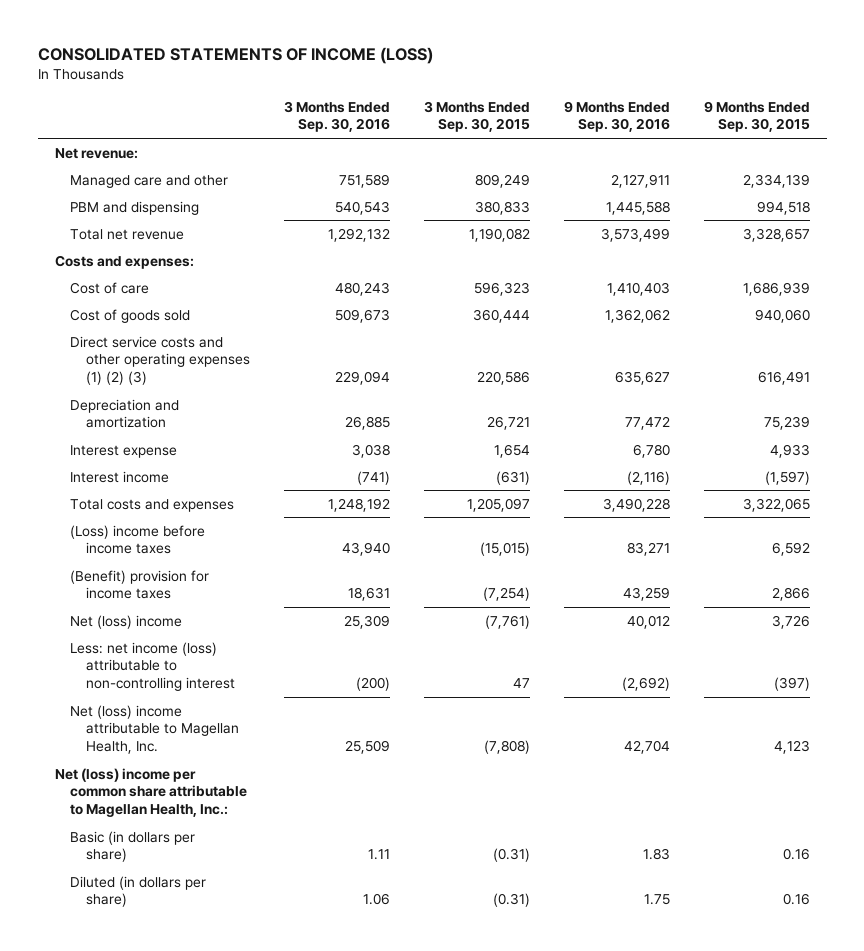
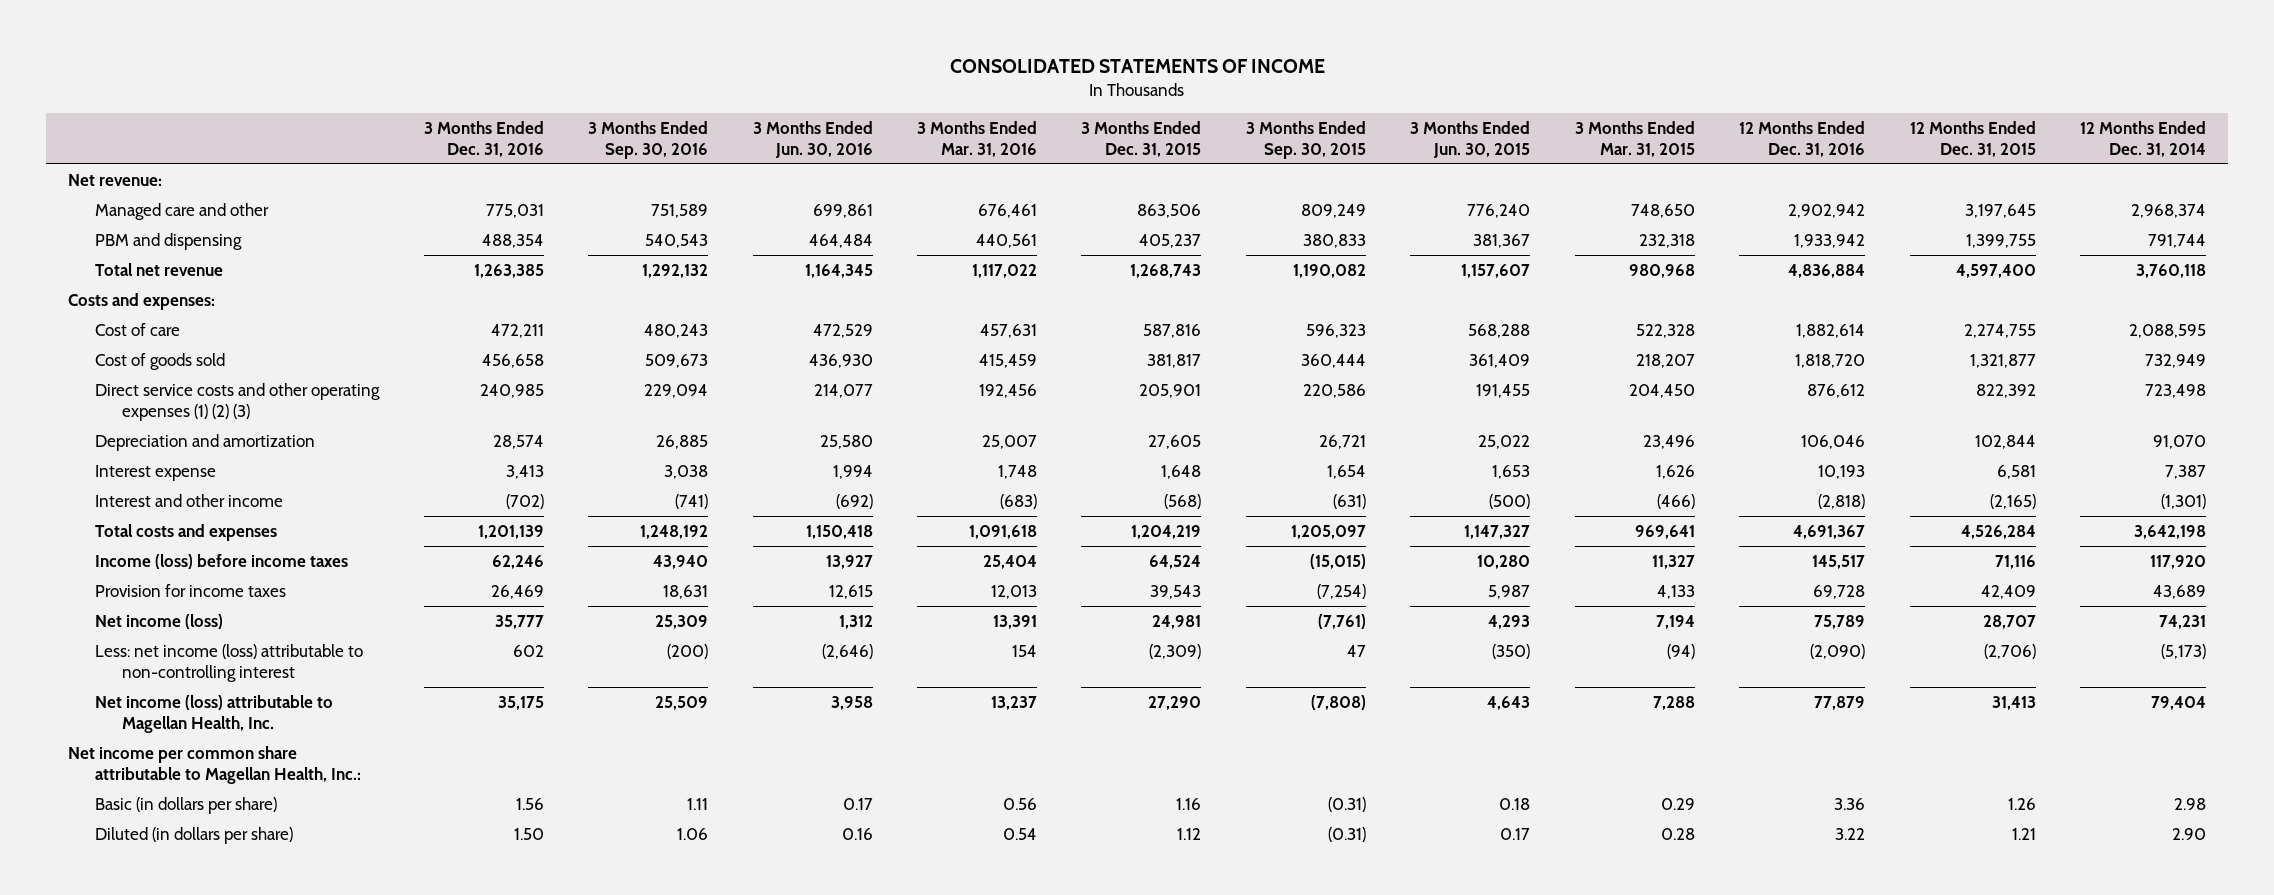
[37,46,433,64] CONSOLIDATED STATEMENTS OF INCOME (LOSS) -> [950,58,1326,73] CONSOLIDATED STATEMENTS OF INCOME
[563,100,670,133] 9 Months Ended Sep. 30, 2016 -> none
[703,100,810,133] 9 Months Ended Sep. 30, 2015 -> none
none -> [423,120,544,157] 3 Months Ended Dec. 31, 2016
none -> [752,120,873,158] 3 Months Ended Jun. 30, 2016
none -> [917,120,1038,157] 3 Months Ended Mar. 31, 2016
none -> [1081,120,1202,157] 3 Months Ended Dec. 31, 2015
none -> [1410,120,1531,158] 3 Months Ended Jun. 30, 2015
none -> [1574,120,1695,157] 3 Months Ended Mar. 31, 2015
none -> [1739,120,1866,157] 12 Months Ended Dec. 31, 2016
none -> [1909,120,2036,157] 12 Months Ended Dec. 31, 2015
none -> [2079,120,2206,157] 12 Months Ended Dec. 31, 2014
[70,470,170,483] Interest income -> [95,494,284,508] Interest and other income
[70,524,206,555] (Loss) income before income taxes -> [95,554,349,570] Income (loss) before income taxes
[70,569,210,600] (Benefit) provision for income taxes -> [95,584,287,598] Provision for income taxes
[70,614,183,629] Net (loss) income -> [95,614,224,630] Net income (loss)
[70,704,239,755] Net (loss) income attributable to Magellan Health, Inc. -> [95,695,334,734] Net income (loss) attributable to Magellan Health, Inc.
[54,767,248,818] Net (loss) income per common share attributable to Magellan Health, Inc.: -> [68,746,362,785] Net income per common share attributable to Magellan Health, Inc.:

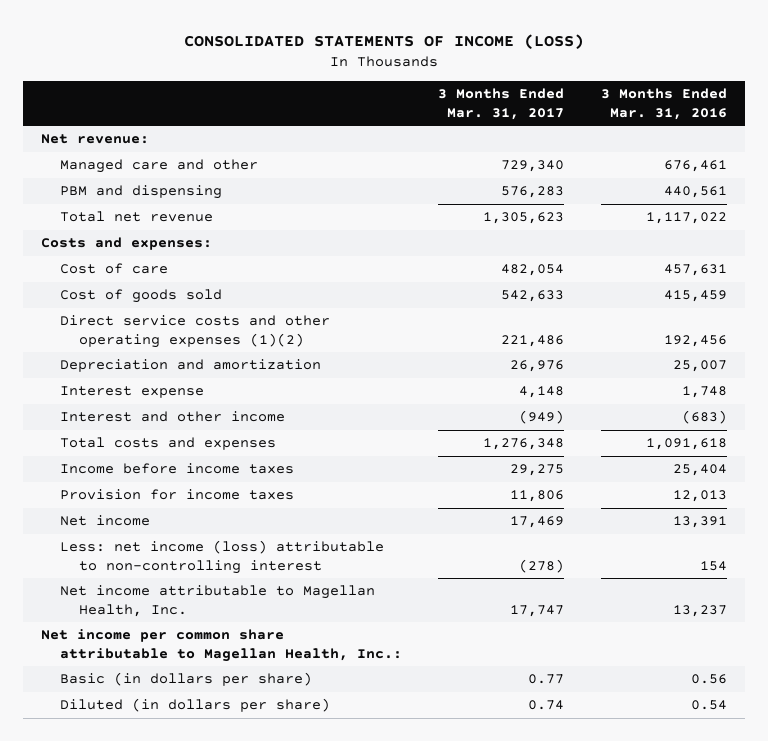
[950,58,1326,73] CONSOLIDATED STATEMENTS OF INCOME -> [183,33,584,49] CONSOLIDATED STATEMENTS OF INCOME (LOSS)
[423,120,544,157] 3 Months Ended Dec. 31, 2016 -> none
[588,120,709,159] 3 Months Ended Sep. 30, 2016 -> none
[752,120,873,158] 3 Months Ended Jun. 30, 2016 -> none
[1081,120,1202,157] 3 Months Ended Dec. 31, 2015 -> none
[1245,120,1366,159] 3 Months Ended Sep. 30, 2015 -> none
[1410,120,1531,158] 3 Months Ended Jun. 30, 2015 -> none
[1574,120,1695,157] 3 Months Ended Mar. 31, 2015 -> none
[1739,120,1866,157] 12 Months Ended Dec. 31, 2016 -> none
[1909,120,2036,157] 12 Months Ended Dec. 31, 2015 -> none
[2079,120,2206,157] 12 Months Ended Dec. 31, 2014 -> none
none -> [438,88,565,120] 3 Months Ended Mar. 31, 2017
[95,383,381,422] Direct service costs and other operating expenses (1) (2) (3) -> [60,315,331,348] Direct service costs and other operating expenses (1)(2)
[95,554,349,570] Income (loss) before income taxes -> [60,463,295,475] Income before income taxes
[95,614,224,630] Net income (loss) -> [60,515,151,527] Net income
[95,695,334,734] Net income (loss) attributable to Magellan Health, Inc. -> [60,585,376,617] Net income attributable to Magellan Health, Inc.

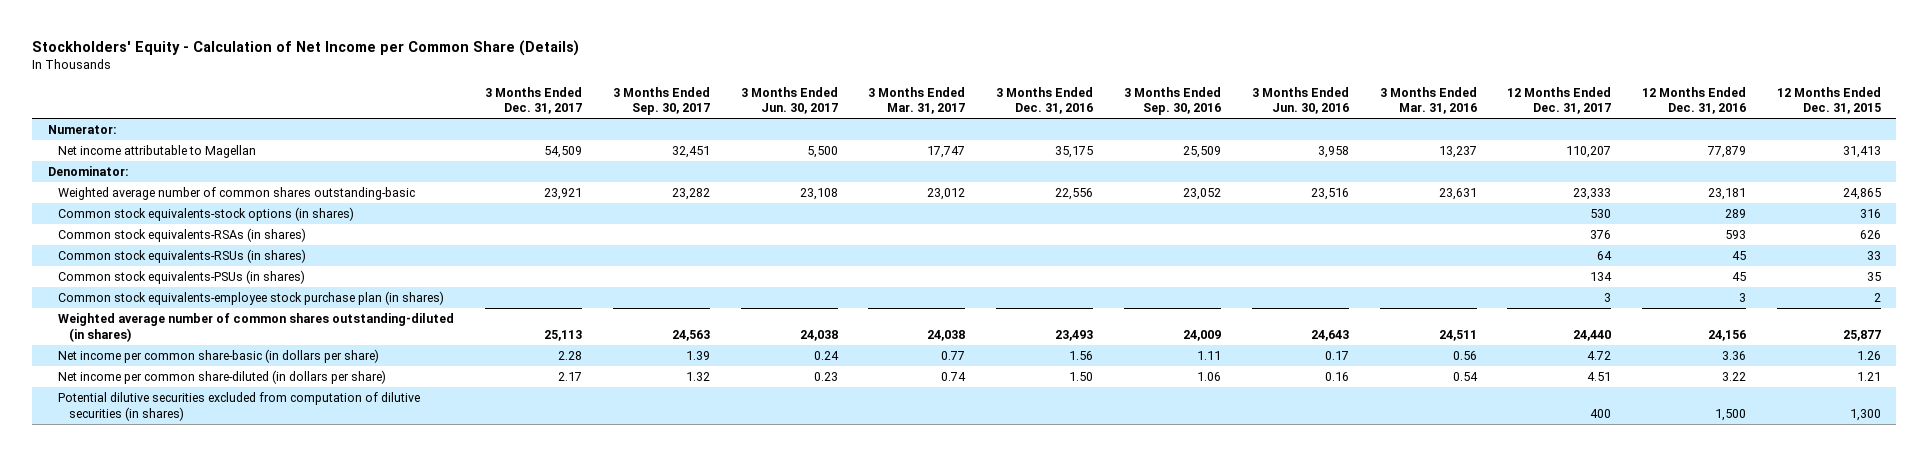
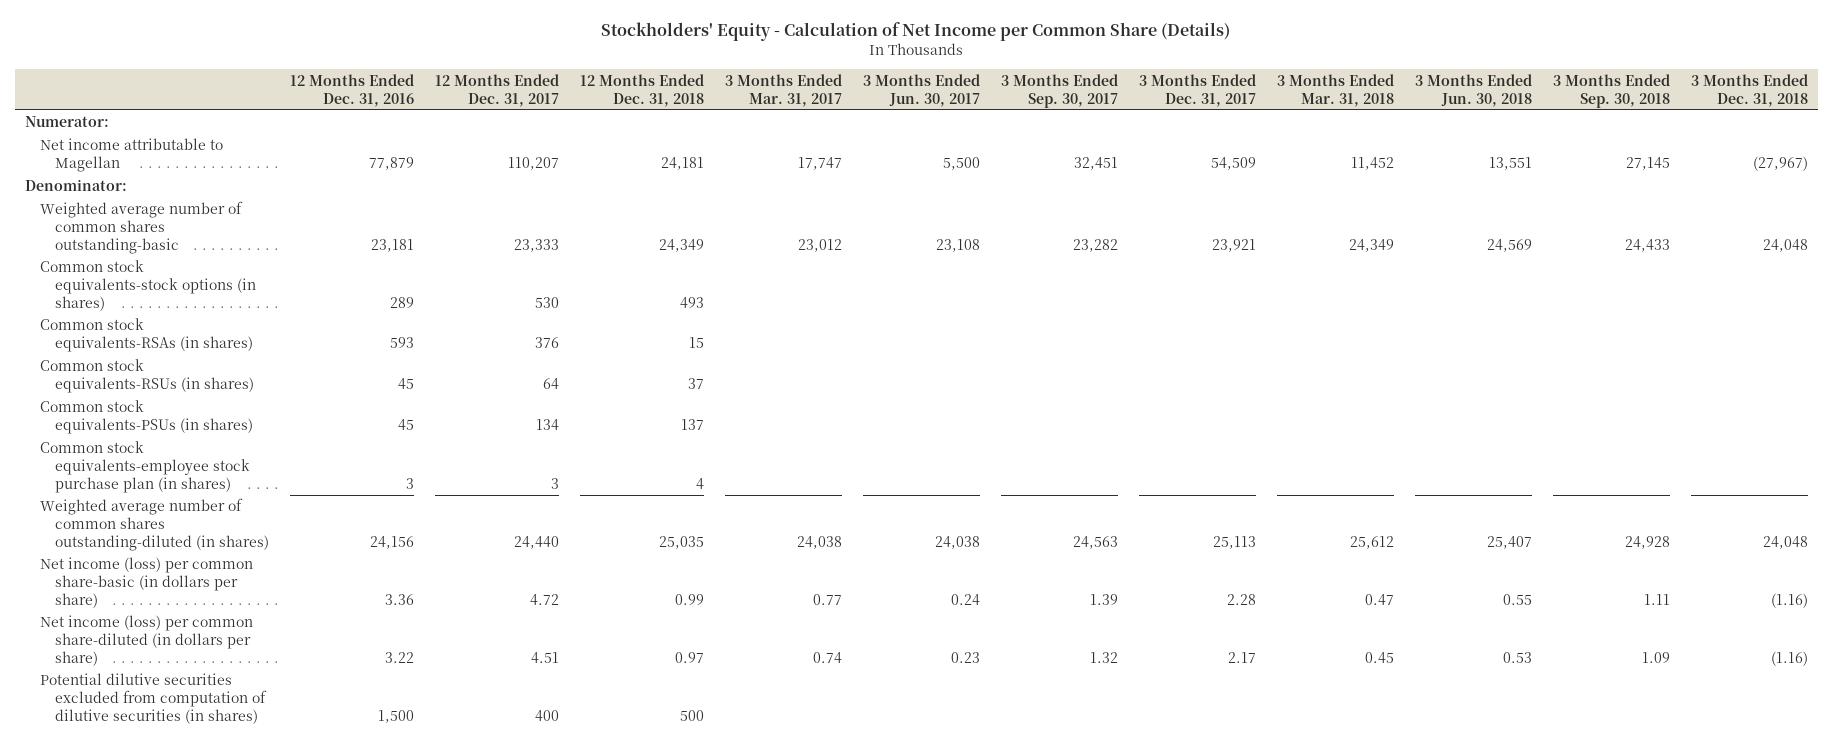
[996,86,1094,115] 3 Months Ended Dec. 31, 2016 -> none
[1123,86,1221,116] 3 Months Ended Sep. 30, 2016 -> none
[1251,86,1349,115] 3 Months Ended Jun. 30, 2016 -> none
[1379,86,1477,115] 3 Months Ended Mar. 31, 2016 -> none
[1777,86,1882,115] 12 Months Ended Dec. 31, 2015 -> none
none -> [579,73,704,107] 12 Months Ended Dec. 31, 2018
none -> [1276,73,1394,107] 3 Months Ended Mar. 31, 2018
none -> [1414,73,1532,107] 3 Months Ended Jun. 30, 2018
none -> [1552,73,1670,108] 3 Months Ended Sep. 30, 2018
none -> [1690,73,1808,107] 3 Months Ended Dec. 31, 2018
[58,349,380,364] Net income per common share-basic (in dollars per share) -> [39,557,253,609] Net income (loss) per common share-basic (in dollars per share)
[58,370,387,385] Net income per common share-diluted (in dollars per share) -> [39,615,253,667] Net income (loss) per common share-diluted (in dollars per share)

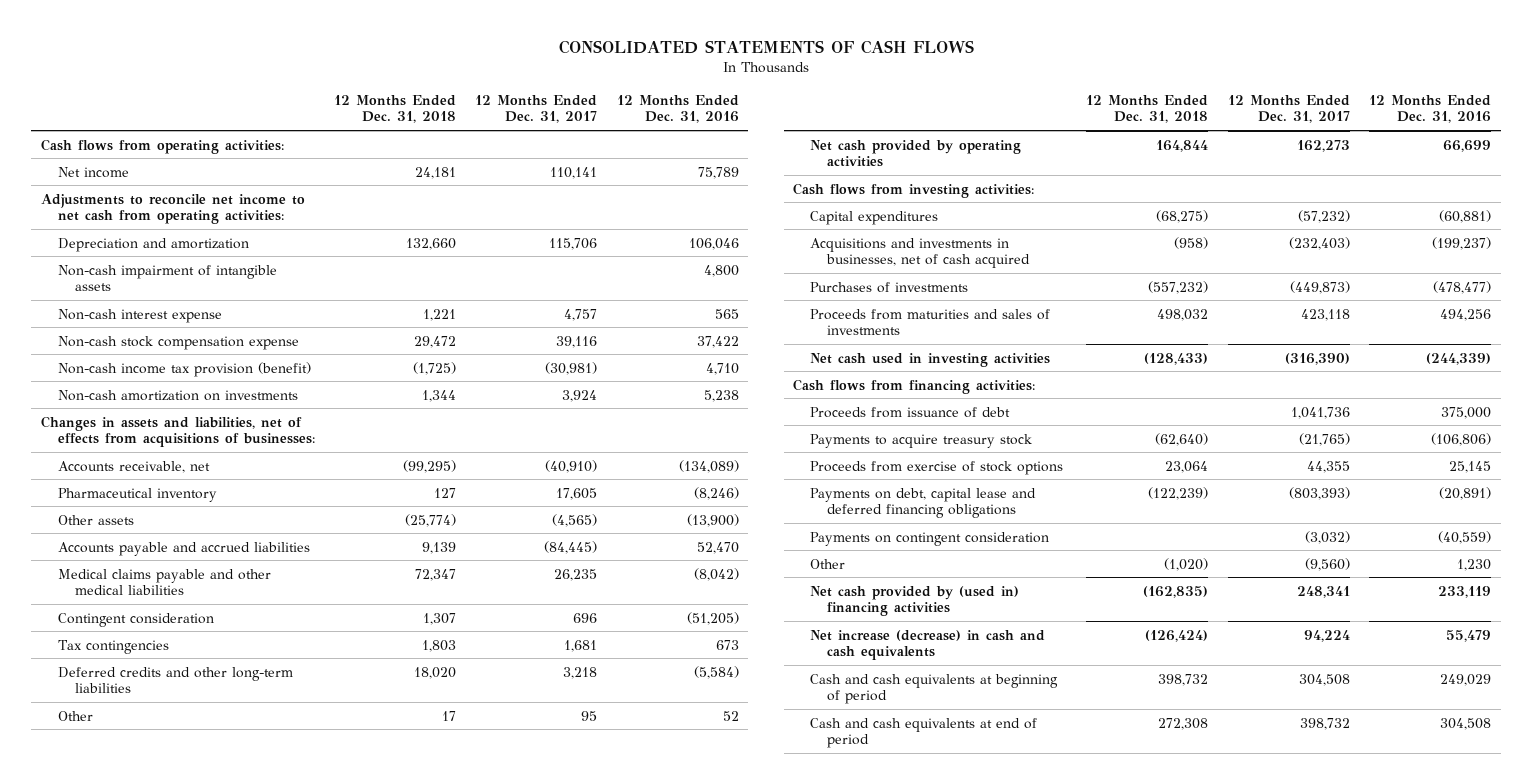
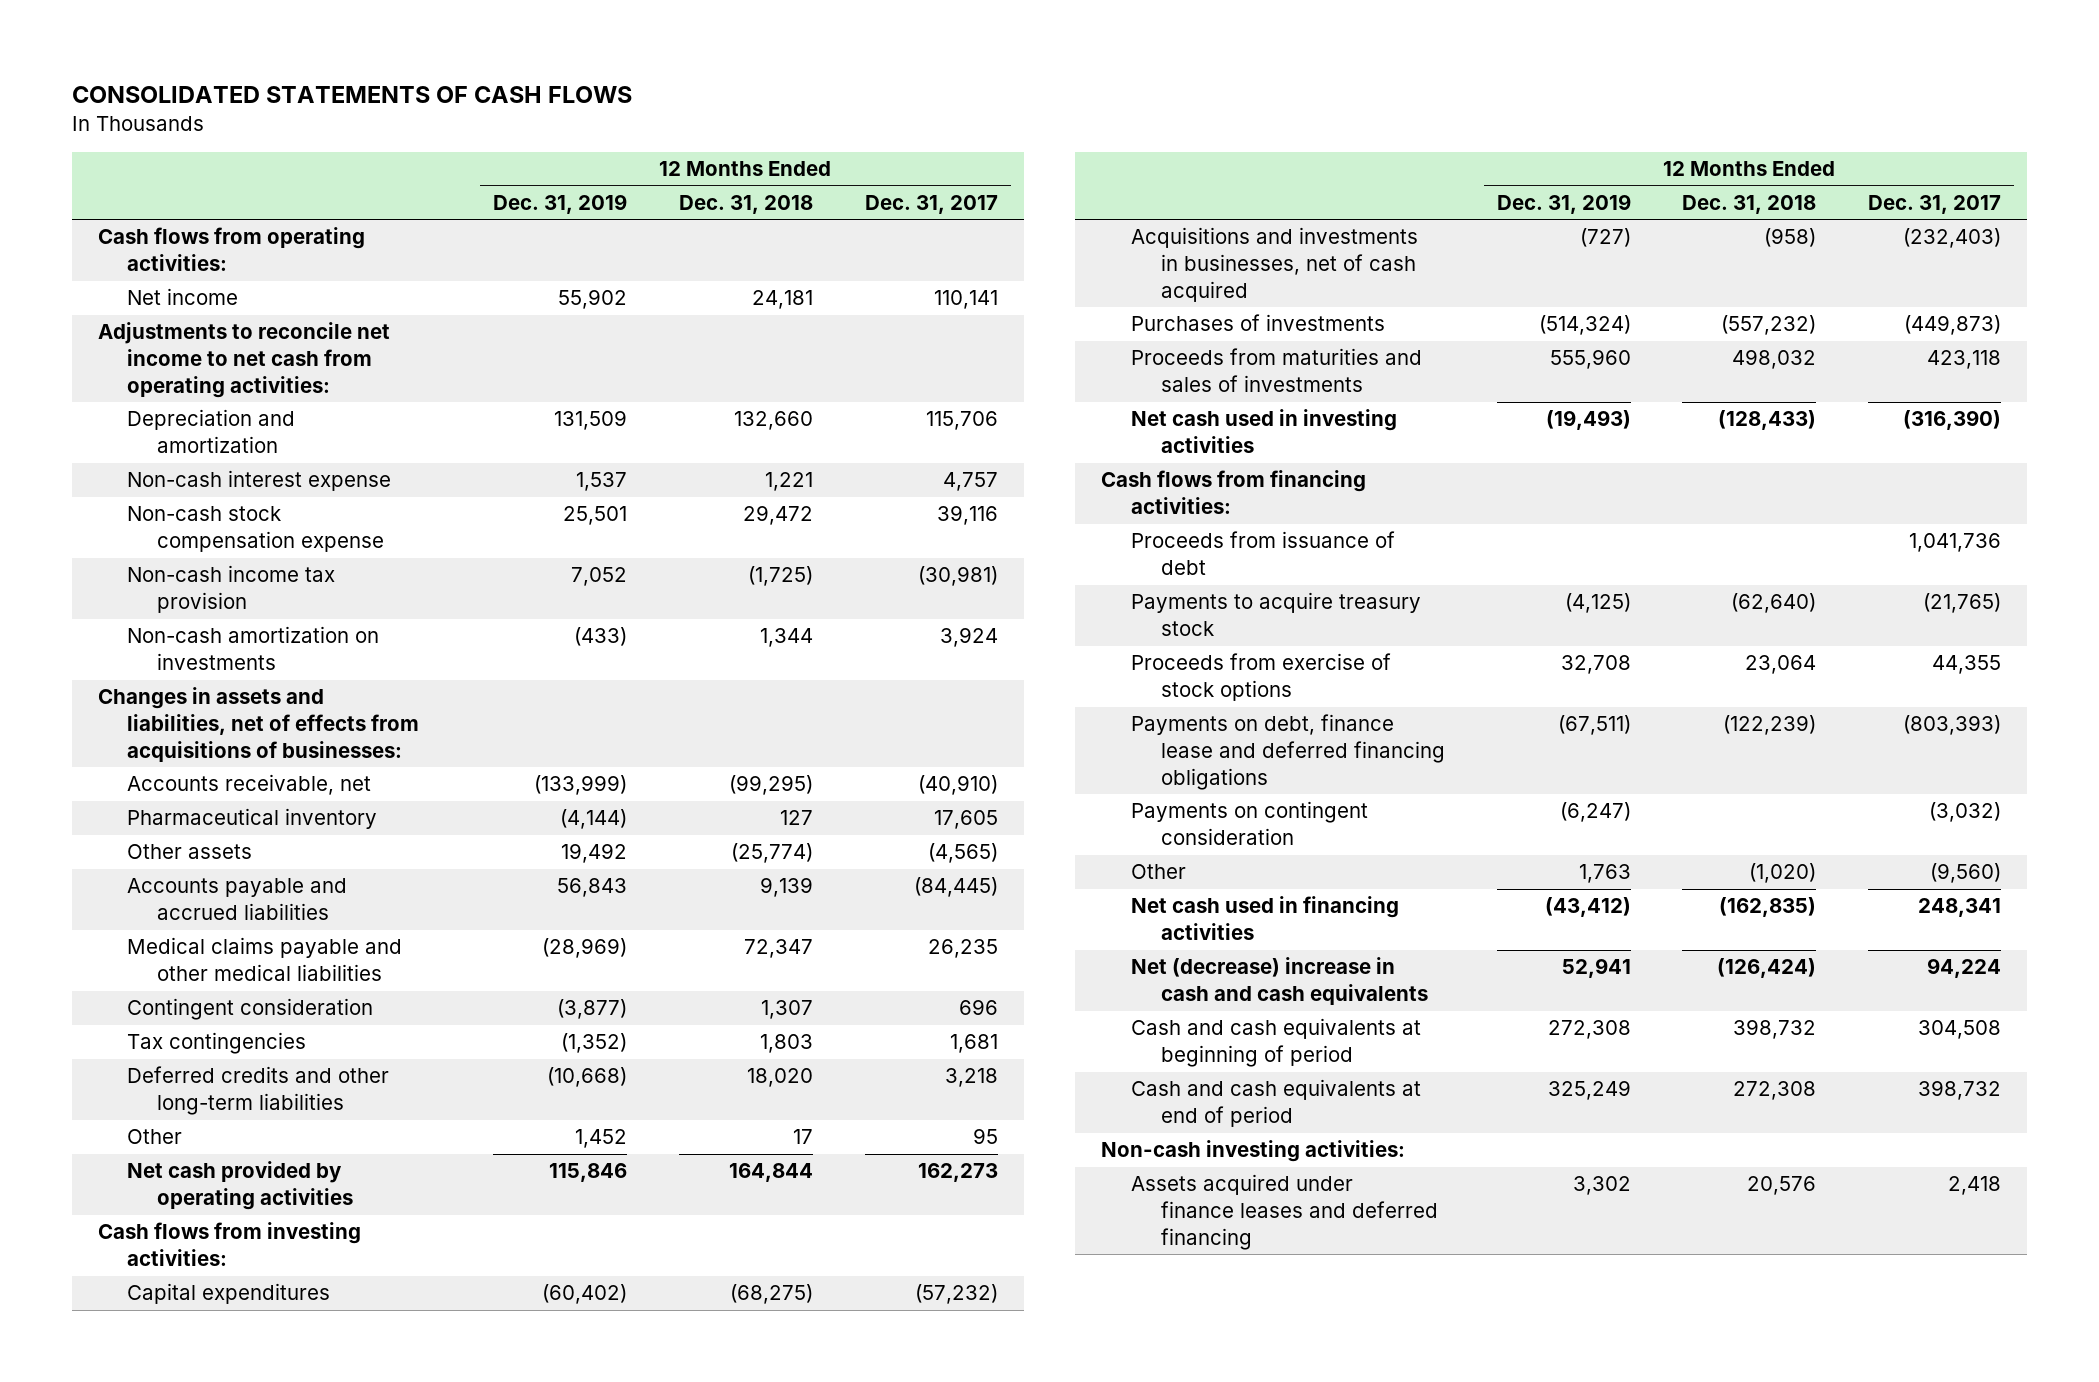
[616,95,739,124] 12 Months Ended Dec. 31, 2016 -> none
none -> [493,193,628,214] Dec. 31, 2019
[57,264,277,291] Non-cash impairment of intangible assets -> none
[57,361,311,377] Non-cash income tax provision (benefit) -> [127,565,336,614] Non-cash income tax provision
[810,487,1037,518] Payments on debt, capital lease and deferred financing obligations -> [1130,714,1445,790] Payments on debt, finance lease and deferred financing obligations
[810,585,1020,616] Net cash provided by (used in) financing activities -> [1130,896,1399,941] Net cash used in financing activities
[810,629,1046,660] Net increase (decrease) in cash and cash equivalents -> [1130,957,1428,1006] Net (decrease) increase in cash and cash equivalents
none -> [1101,1140,1406,1163] Non-cash investing activities:
none -> [1130,1174,1438,1250] Assets acquired under finance leases and deferred financing

